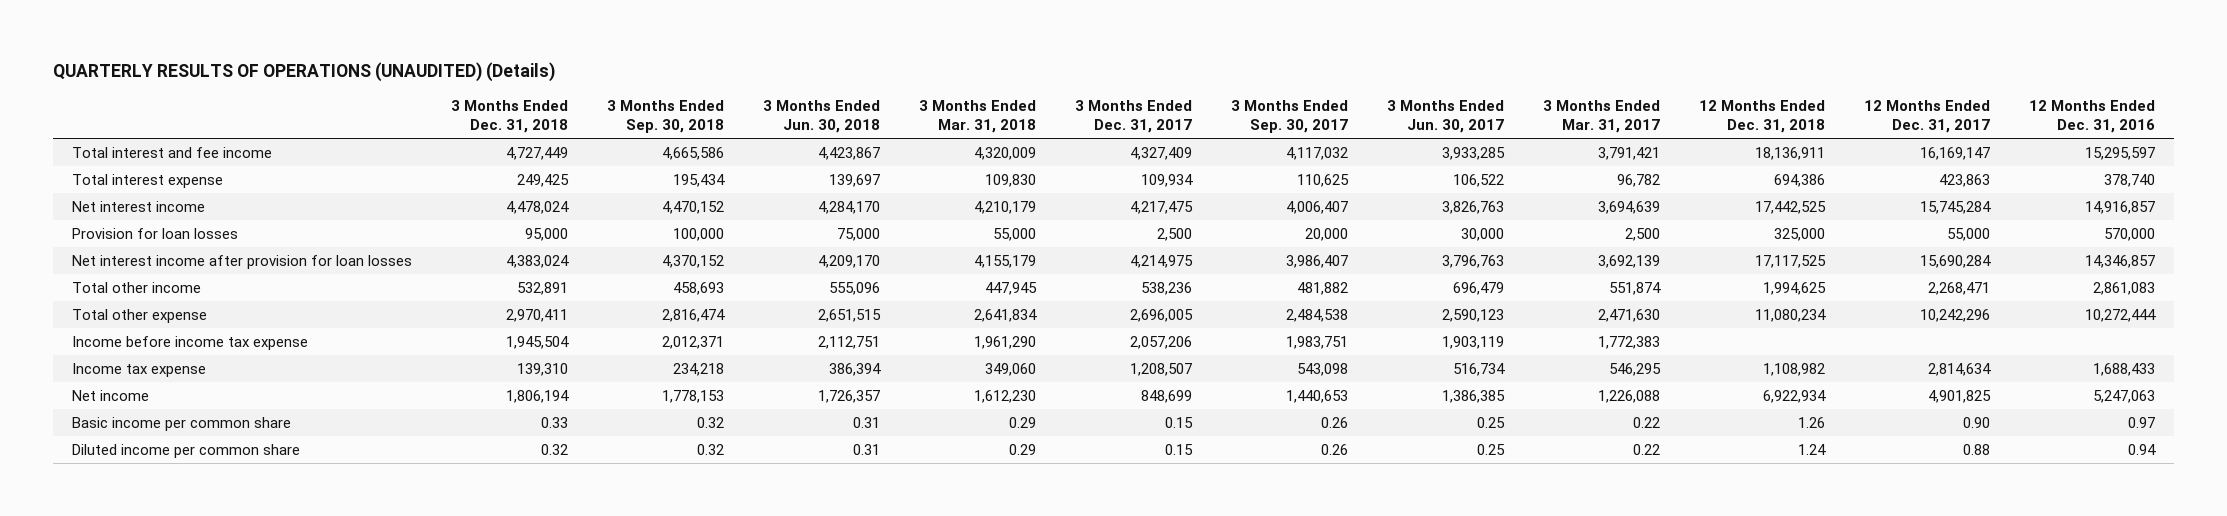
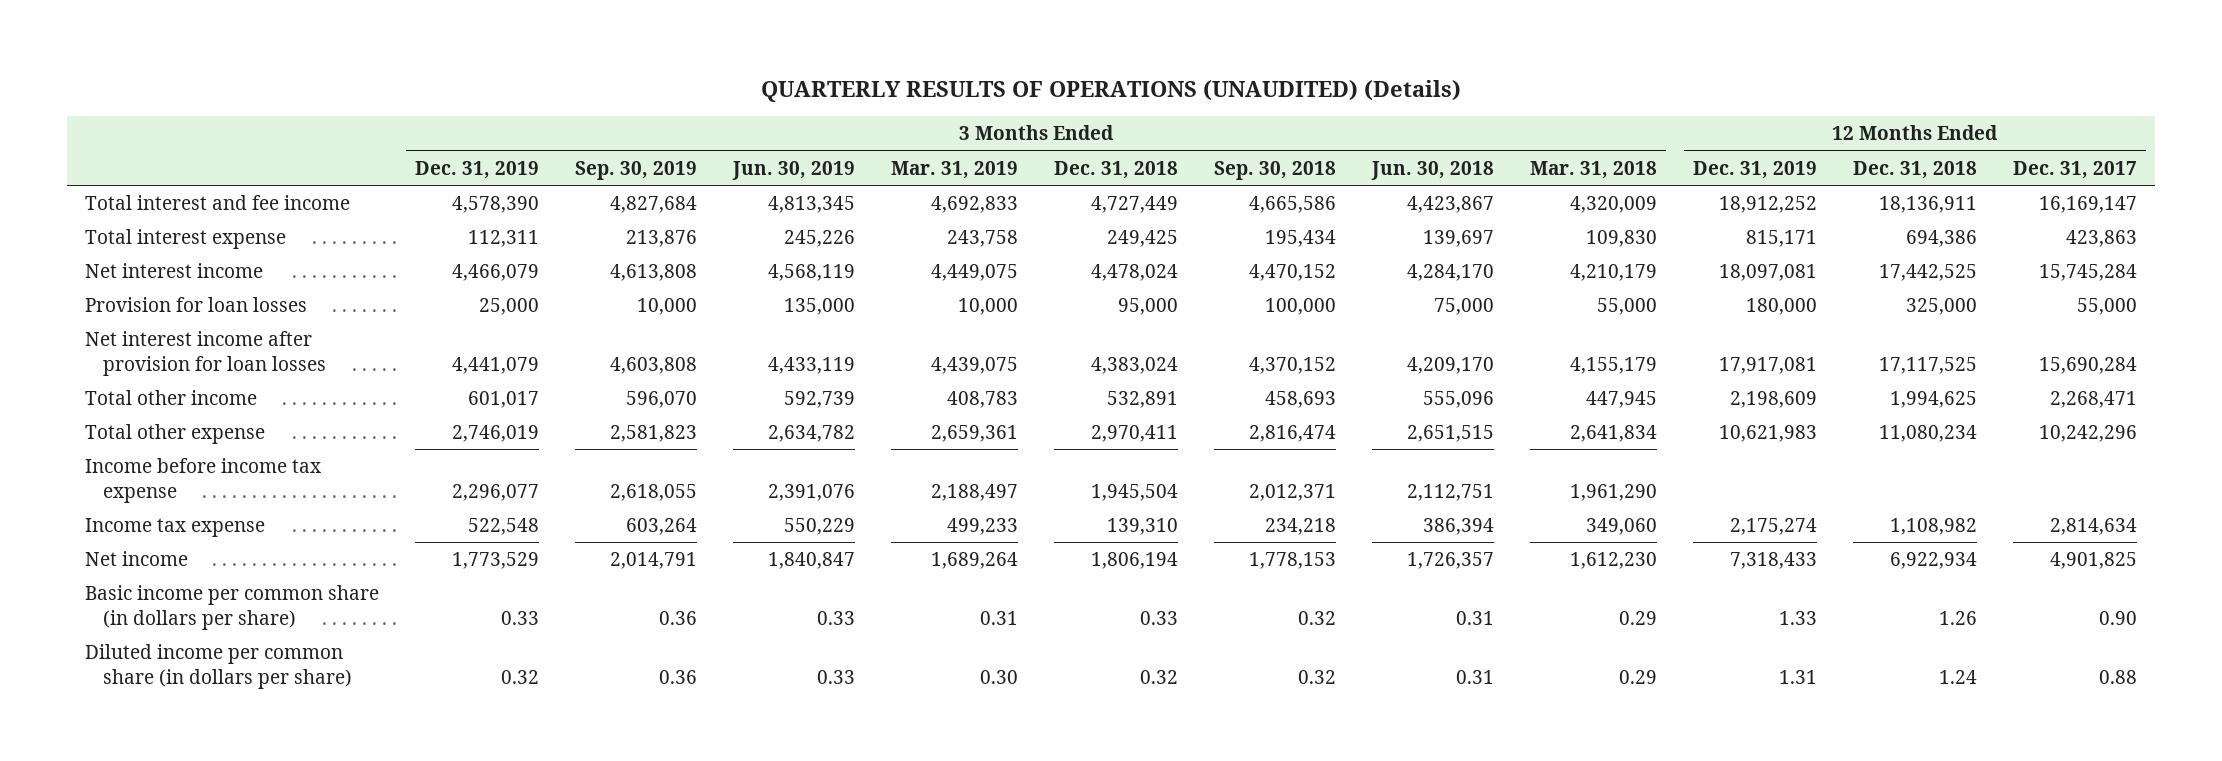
[1075,99,1193,133] 3 Months Ended Dec. 31, 2017 -> none
[1230,99,1348,133] 3 Months Ended Sep. 30, 2017 -> none
[1386,99,1504,133] 3 Months Ended Jun. 30, 2017 -> none
[1542,99,1660,133] 3 Months Ended Mar. 31, 2017 -> none
[2028,99,2155,133] 12 Months Ended Dec. 31, 2016 -> none
none -> [415,160,540,179] Dec. 31, 2019
none -> [574,160,697,180] Sep. 30, 2019
none -> [731,160,855,180] Jun. 30, 2019
none -> [890,160,1018,179] Mar. 31, 2019
none -> [1692,160,1817,179] Dec. 31, 2019
[72,416,292,431] Basic income per common share -> [85,585,380,630] Basic income per common share (in dollars per share)
[72,443,301,458] Diluted income per common share -> [85,644,353,689] Diluted income per common share (in dollars per share)

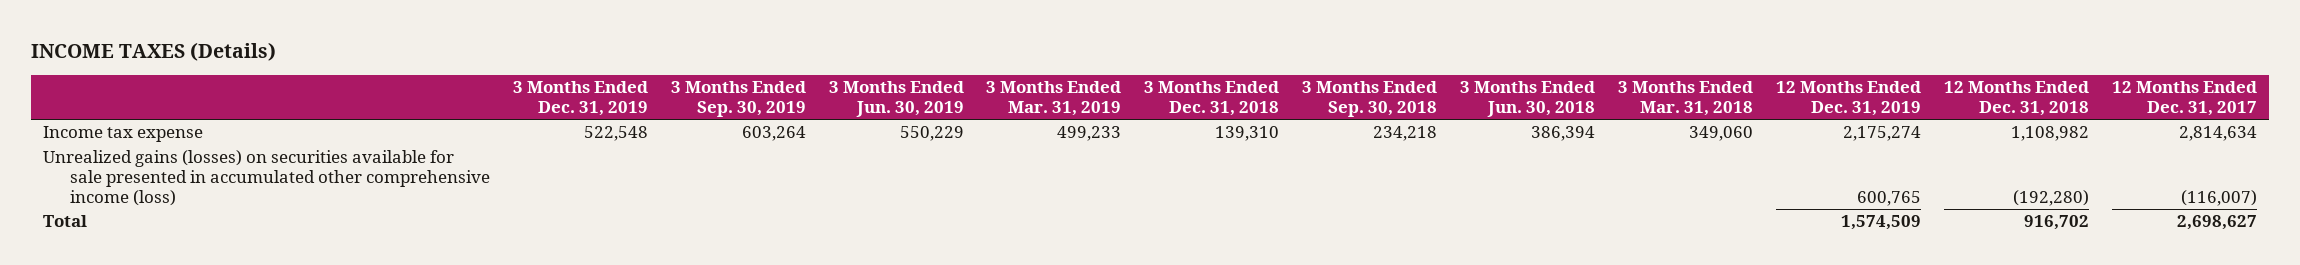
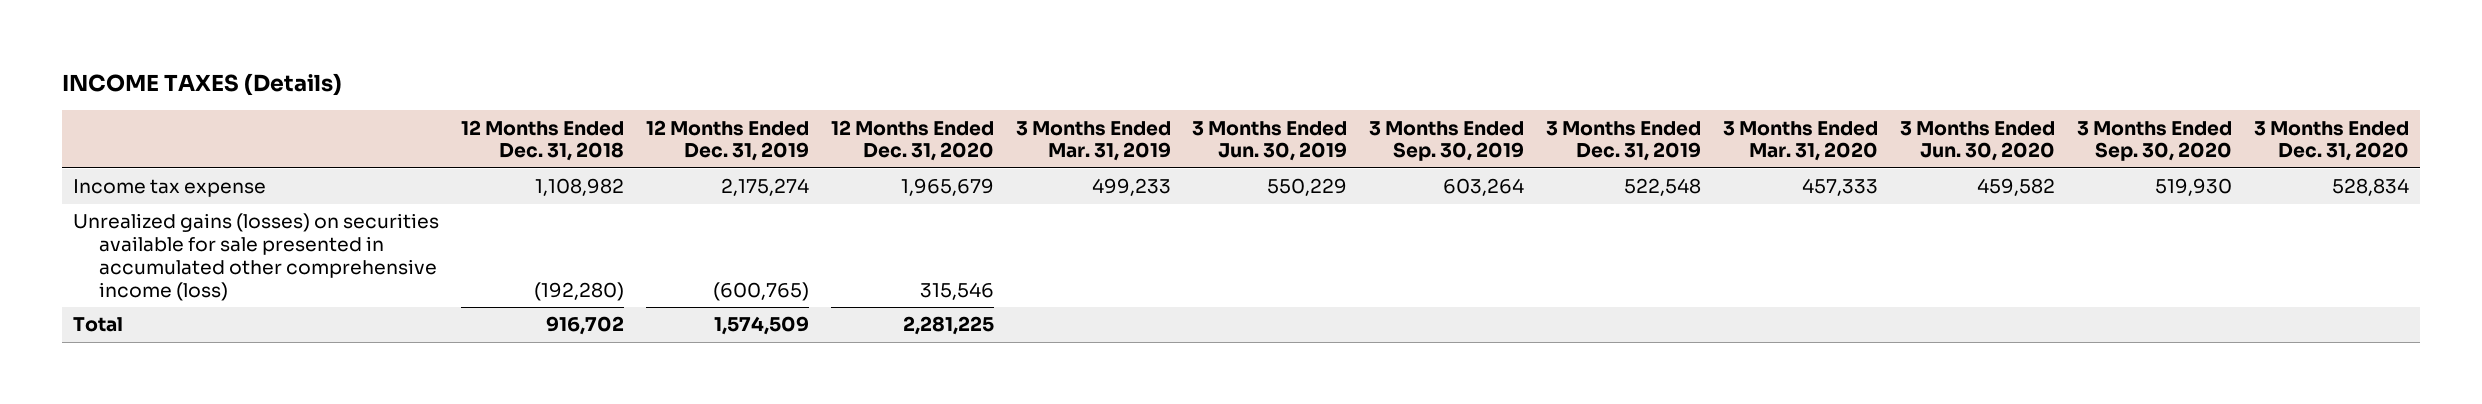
[1144,81,1280,116] 3 Months Ended Dec. 31, 2018 -> none
[1302,81,1438,117] 3 Months Ended Sep. 30, 2018 -> none
[1460,81,1596,117] 3 Months Ended Jun. 30, 2018 -> none
[1618,81,1754,116] 3 Months Ended Mar. 31, 2018 -> none
[2112,81,2258,116] 12 Months Ended Dec. 31, 2017 -> none
none -> [830,119,994,162] 12 Months Ended Dec. 31, 2020
none -> [1723,120,1879,162] 3 Months Ended Mar. 31, 2020
none -> [1900,120,2056,162] 3 Months Ended Jun. 30, 2020
none -> [2077,120,2233,162] 3 Months Ended Sep. 30, 2020
none -> [2254,120,2410,162] 3 Months Ended Dec. 31, 2020
[1857,191,1922,207] 600,765 -> [712,281,809,301] (600,765)

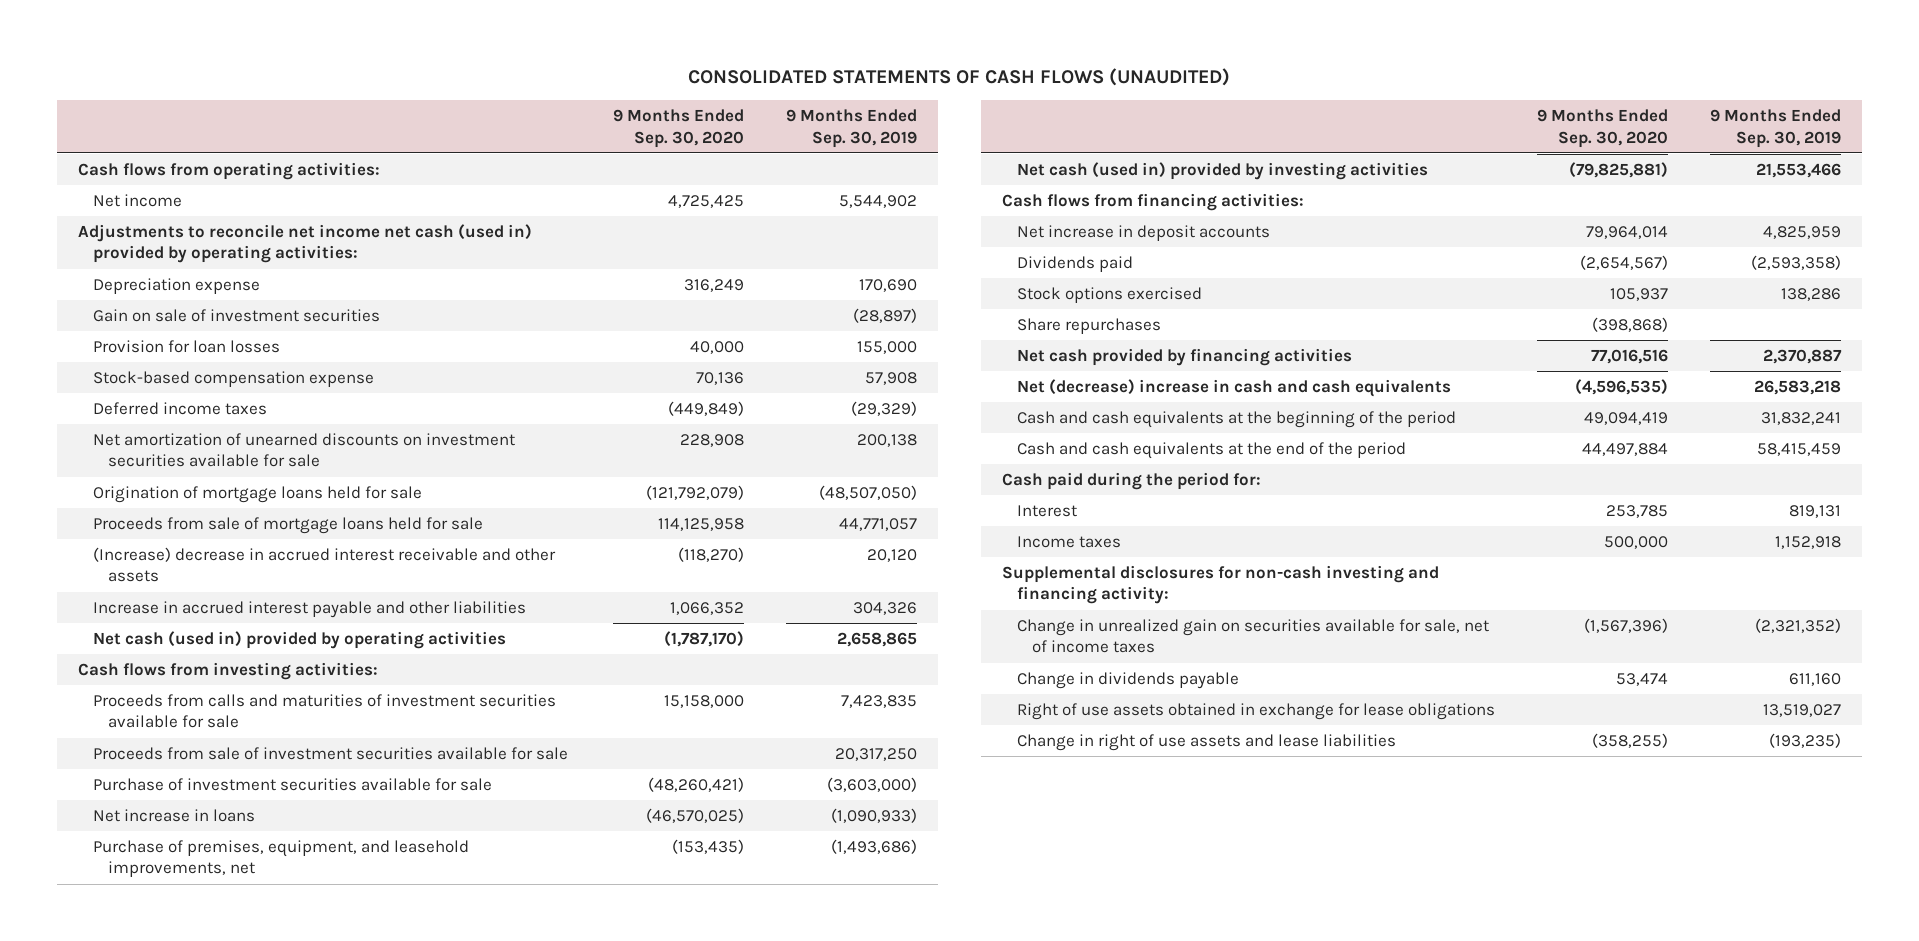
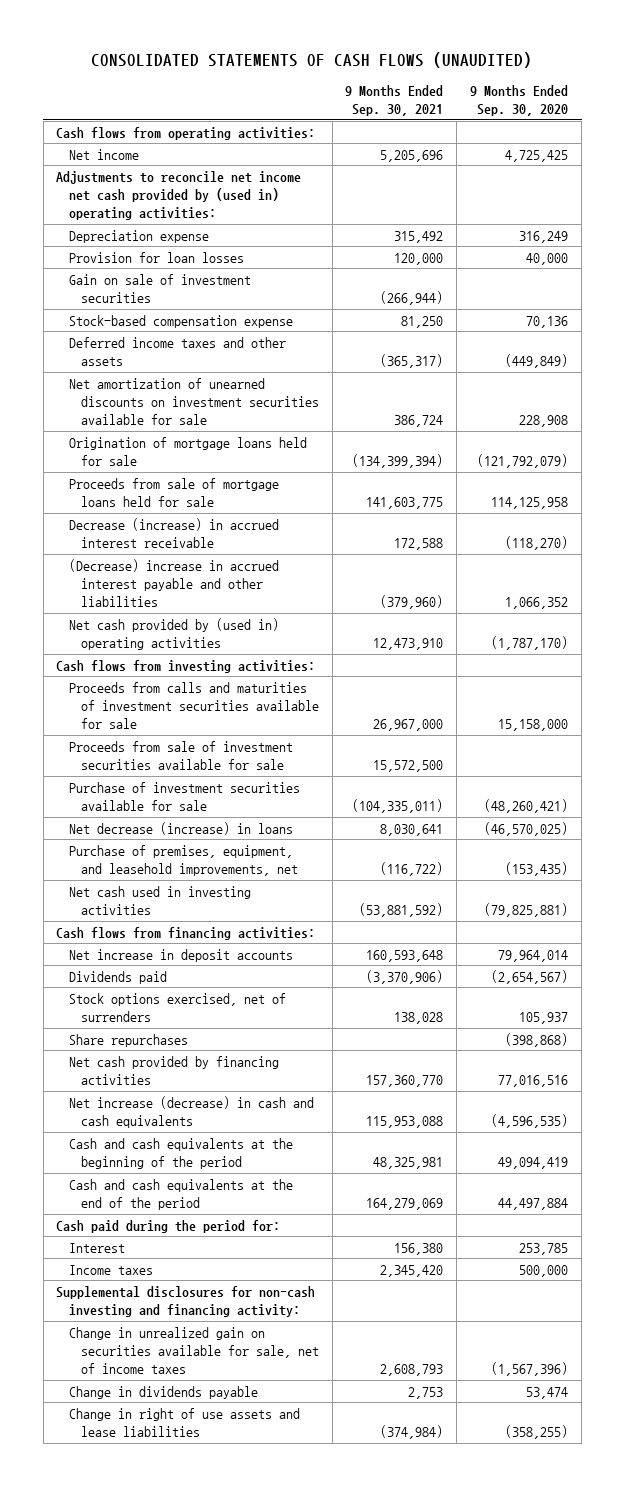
[786,109,918,148] 9 Months Ended Sep. 30, 2019 -> none
none -> [345,84,444,117] 9 Months Ended Sep. 30, 2021
[77,224,532,264] Adjustments to reconcile net income net cash (used in) provided by operating activities: -> [56,170,302,221] Adjustments to reconcile net income net cash provided by (used in) operating activities:
[93,309,381,323] Gain on sale of investment securities -> [68,273,251,304] Gain on sale of investment securities
[93,402,268,416] Deferred income taxes -> [68,336,286,367] Deferred income taxes and other assets
[93,547,557,583] (Increase) decrease in accrued interest receivable and other assets -> [68,517,279,549] Decrease (increase) in accrued interest receivable
[93,601,527,619] Increase in accrued interest payable and other liabilities -> [68,558,279,608] (Decrease) increase in accrued interest payable and other liabilities
[93,631,507,650] Net cash (used in) provided by operating activities -> [68,617,279,651] Net cash provided by (used in) operating activities
[93,809,256,823] Net increase in loans -> [68,821,293,835] Net decrease (increase) in loans
[1016,162,1428,181] Net cash (used in) provided by investing activities -> [68,885,251,916] Net cash used in investing activities
[1016,287,1202,304] Stock options exercised -> [68,992,286,1023] Stock options exercised, net of surrenders
[1016,379,1451,398] Net (decrease) increase in cash and cash equivalents -> [68,1095,314,1129] Net increase (decrease) in cash and cash equivalents
[1016,703,1495,721] Right of use assets obtained in exchange for lease obligations -> none

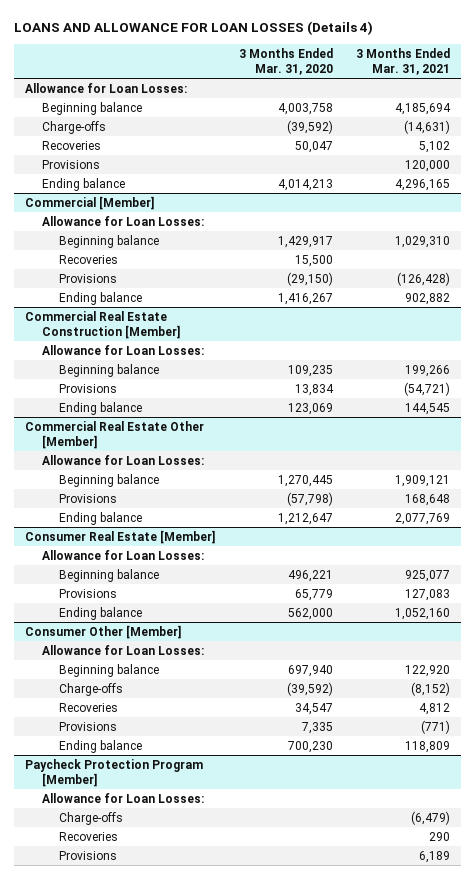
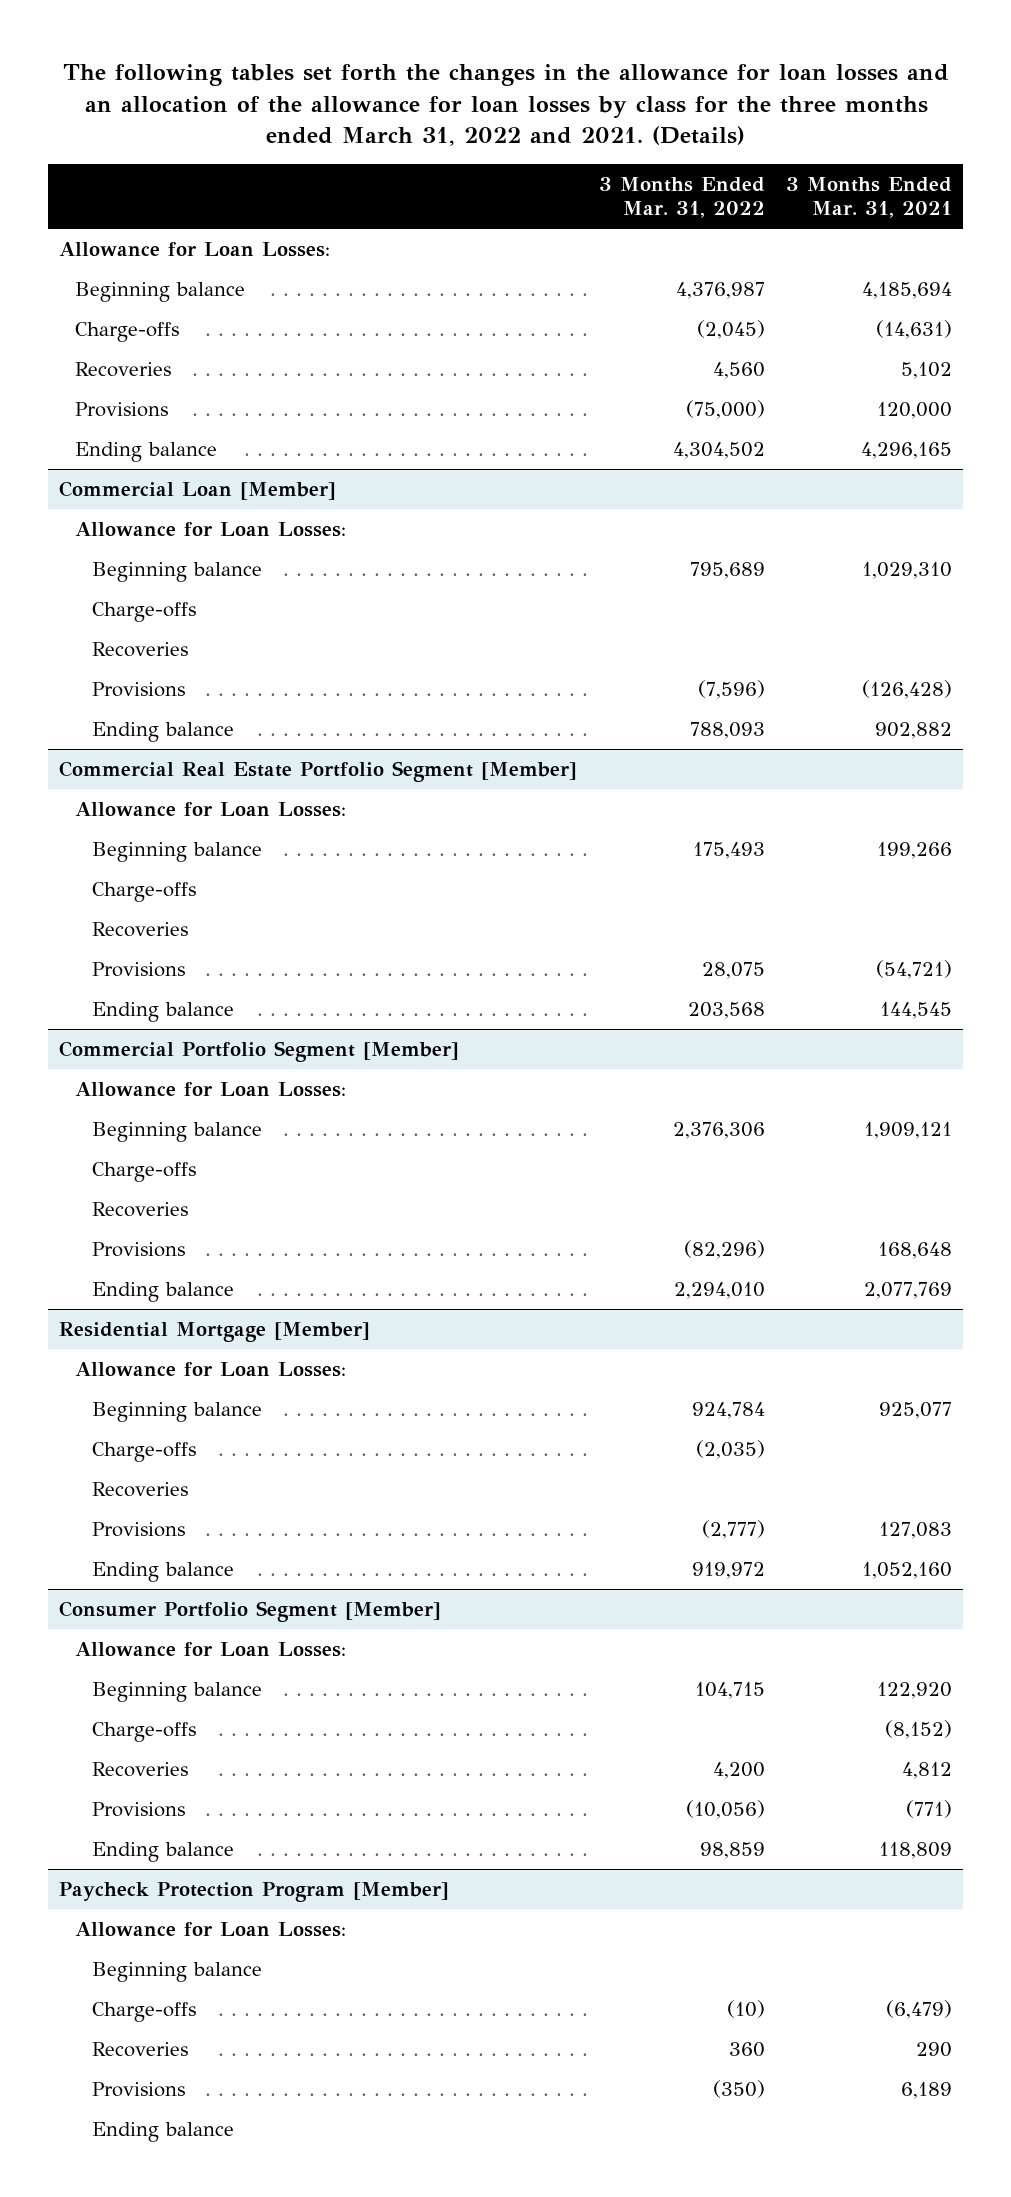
[13,21,373,36] LOANS AND ALLOWANCE FOR LOAN LOSSES (Details 4) -> [62,63,949,147] The following tables set forth the changes in the allowance for loan losses and an allocation of the allowance for loan losses by class for the three months ended March 31, 2022 and 2021. (Details)
[238,48,333,76] 3 Months Ended Mar. 31, 2020 -> none
none -> [598,176,765,219] 3 Months Ended Mar. 31, 2022
[25,195,155,210] Commercial [Member] -> [59,481,337,501] Commercial Loan [Member]
none -> [91,602,196,623] Charge-offs
[25,310,181,339] Commercial Real Estate Construction [Member] -> [59,761,578,783] Commercial Real Estate Portfolio Segment [Member]
none -> [91,882,196,903] Charge-offs
none -> [91,922,188,938] Recoveries
[25,420,205,449] Commercial Real Estate Other [Member] -> [59,1041,460,1063] Commercial Portfolio Segment [Member]
none -> [91,1162,196,1183] Charge-offs
none -> [91,1202,188,1218] Recoveries
[25,529,216,544] Consumer Real Estate [Member] -> [59,1322,371,1343] Residential Mortgage [Member]
none -> [91,1442,196,1463] Charge-offs
none -> [91,1482,188,1498] Recoveries
[25,624,182,639] Consumer Other [Member] -> [59,1601,442,1623] Consumer Portfolio Segment [Member]
none -> [91,1962,262,1983] Beginning balance
none -> [91,2122,234,2143] Ending balance

